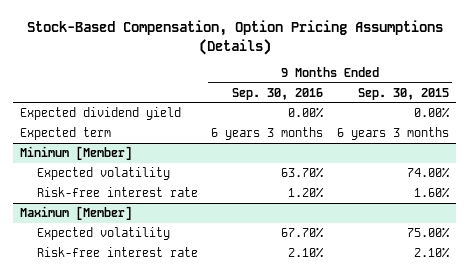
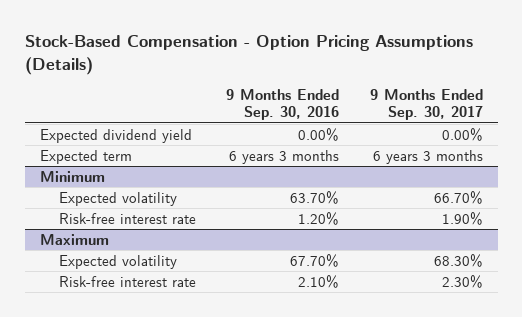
[26,20,443,55] Stock-Based Compensation, Option Pricing Assumptions (Details) -> [24,35,473,75] Stock-Based Compensation - Option Pricing Assumptions (Details)
[357,87,449,100] Sep. 30, 2015 -> none
none -> [369,88,483,121] 9 Months Ended Sep. 30, 2017
[20,146,133,161] Minimum [Member] -> [39,170,105,182] Minimum
[20,206,133,221] Maximum [Member] -> [39,233,109,245] Maximum

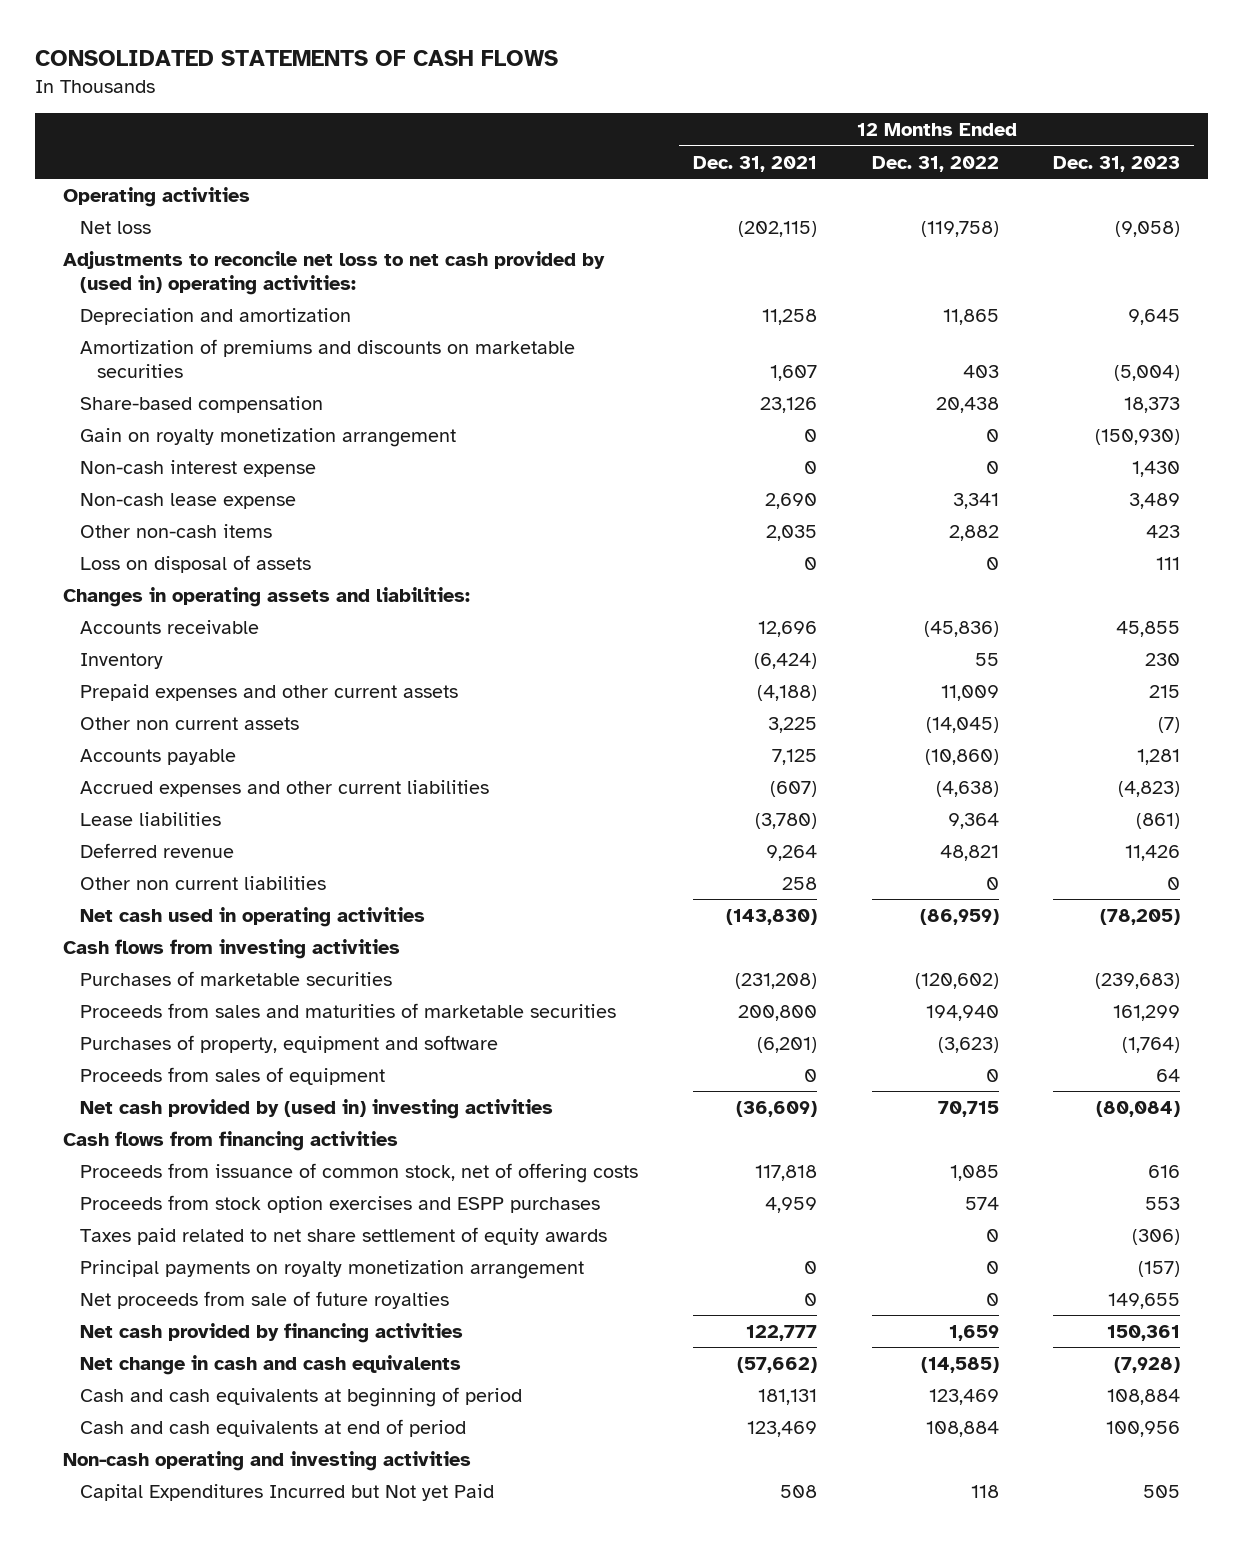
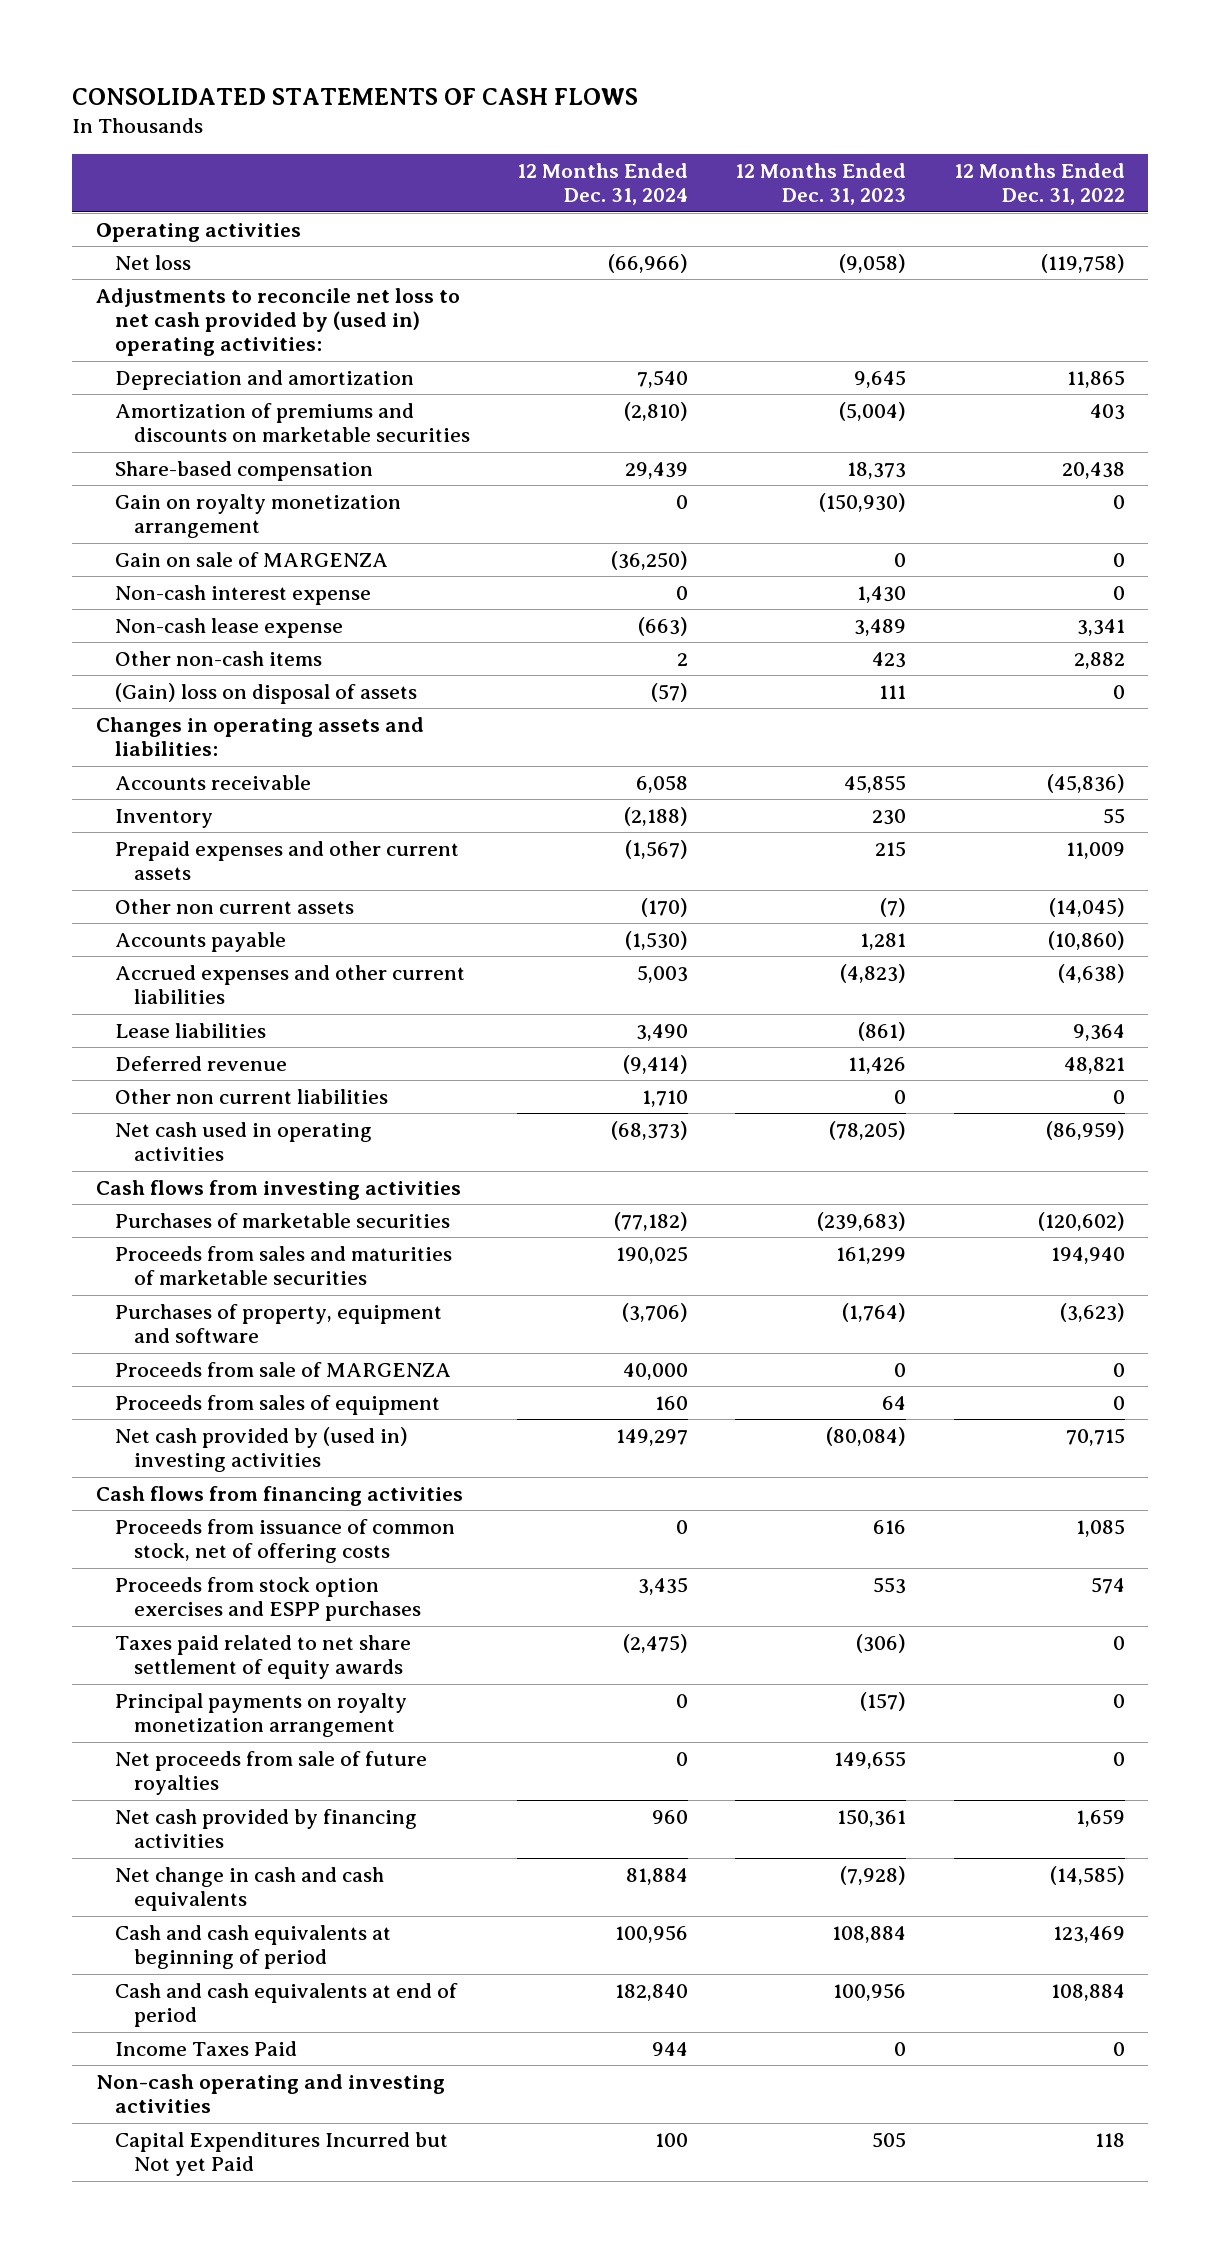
[692,155,817,172] Dec. 31, 2021 -> none
none -> [517,163,689,206] 12 Months Ended Dec. 31, 2024
none -> [114,551,388,567] Gain on sale of MARGENZA
[80,555,312,574] Loss on disposal of assets -> [114,682,417,704] (Gain) loss on disposal of assets
none -> [114,1361,451,1377] Proceeds from sale of MARGENZA
none -> [114,2040,297,2056] Income Taxes Paid

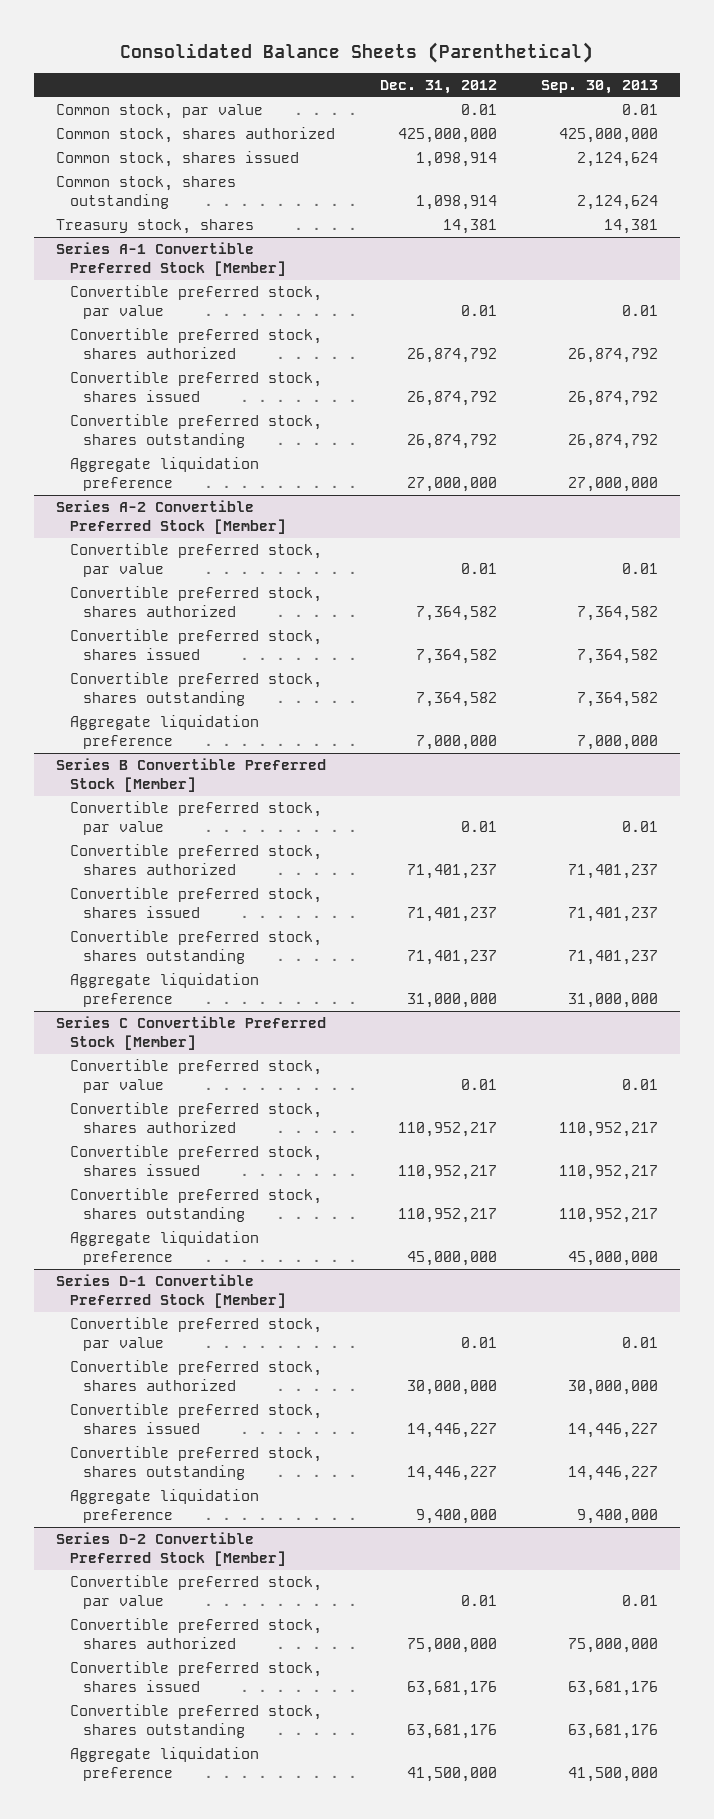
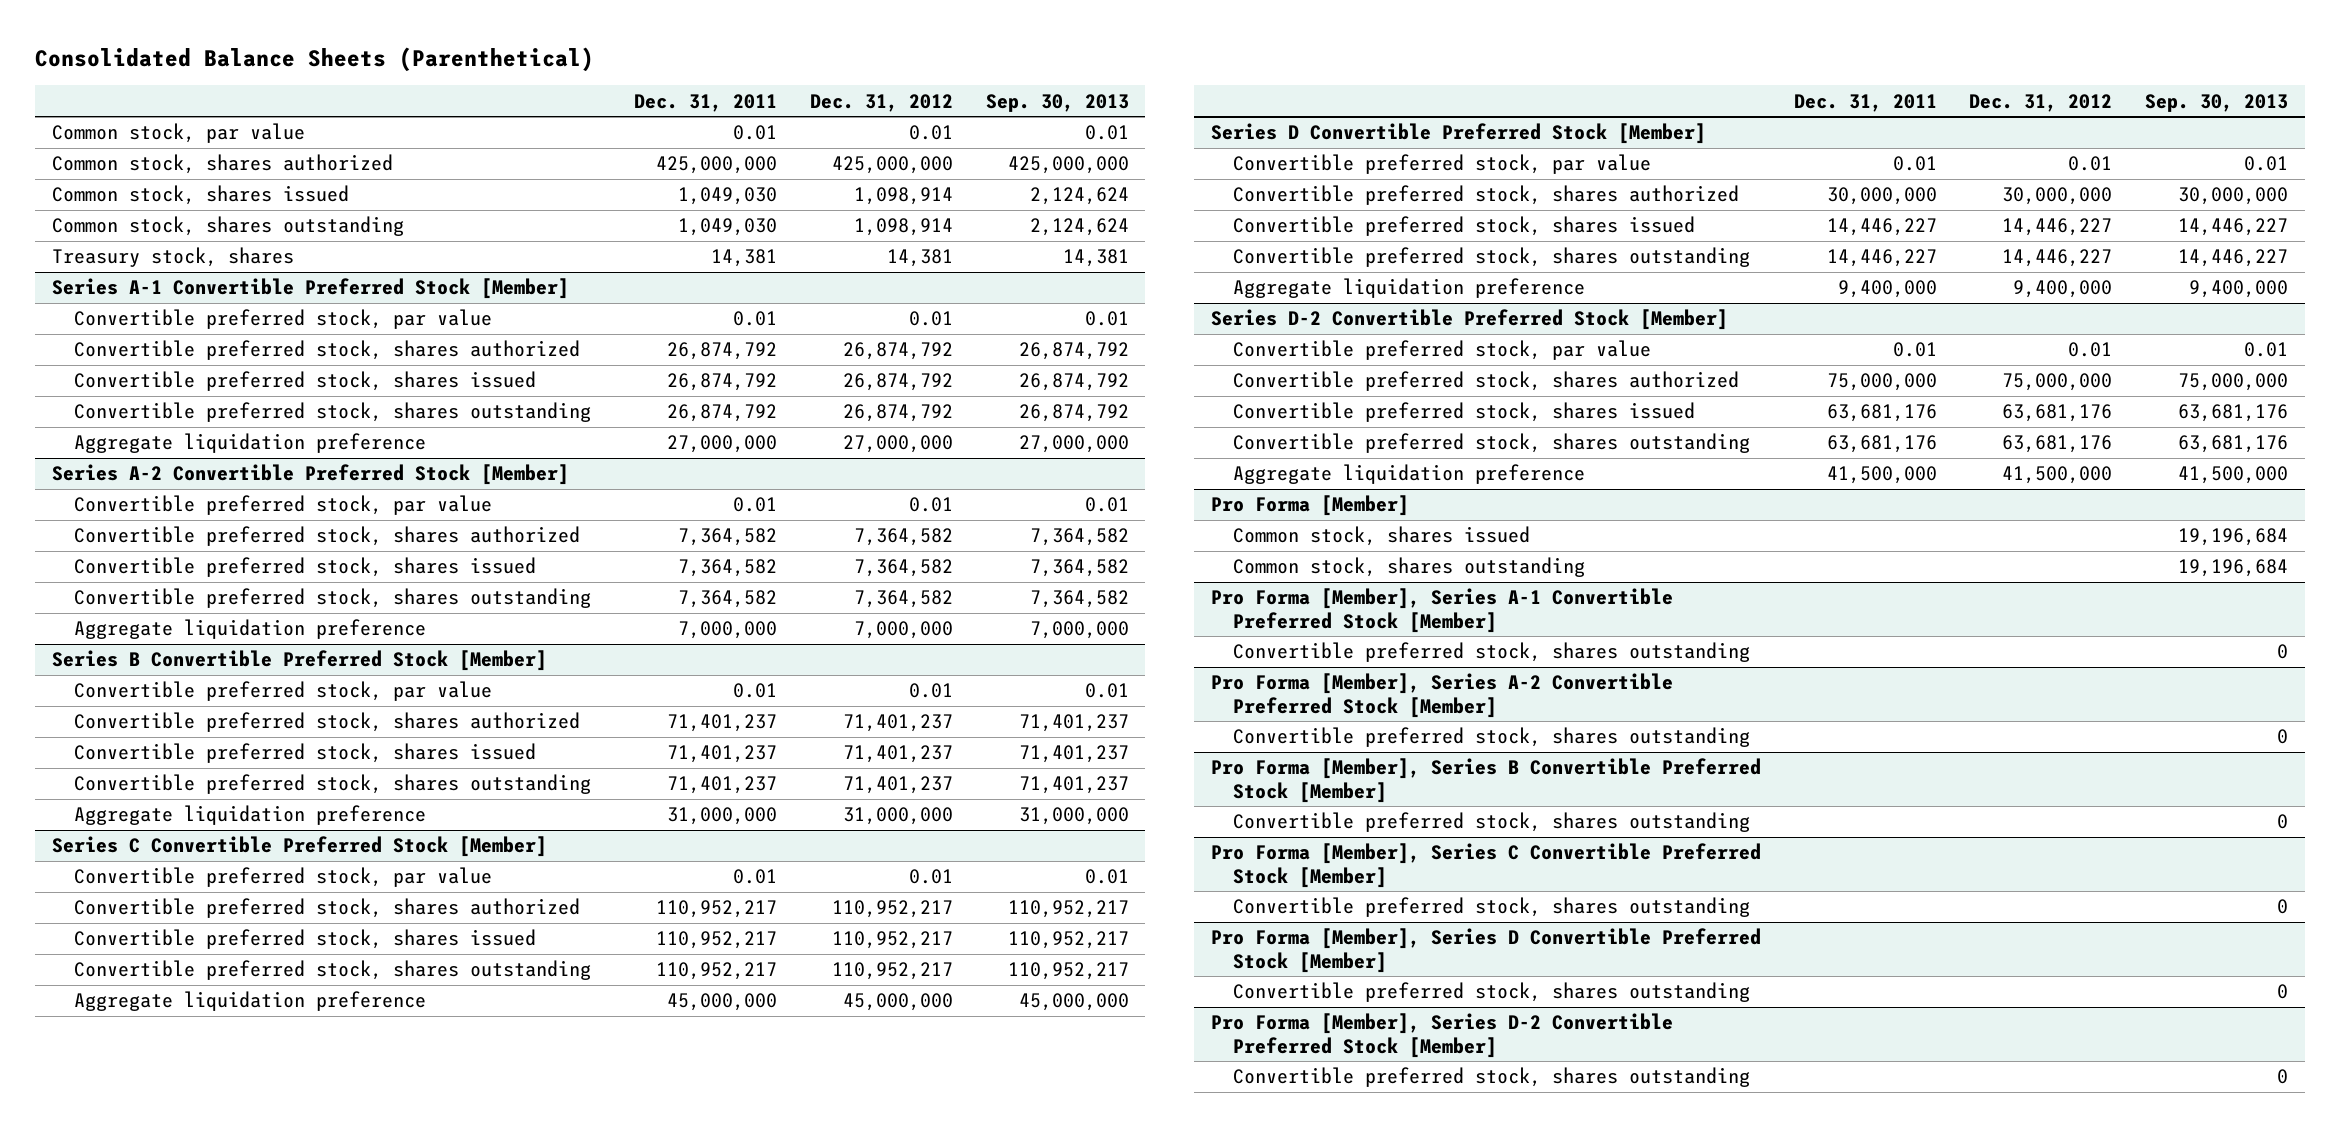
none -> [634,93,778,112] Dec. 31, 2011
[56,1274,286,1309] Series D-1 Convertible Preferred Stock [Member] -> [1210,123,1706,145] Series D Convertible Preferred Stock [Member]
none -> [1210,495,1409,517] Pro Forma [Member]
none -> [1233,526,1531,547] Common stock, shares issued
none -> [1233,557,1586,578] Common stock, shares outstanding
none -> [1210,588,1673,633] Pro Forma [Member], Series A-1 Convertible Preferred Stock [Member]
none -> [1233,642,1751,663] Convertible preferred stock, shares outstanding
none -> [1210,673,1673,718] Pro Forma [Member], Series A-2 Convertible Preferred Stock [Member]
none -> [1233,727,1751,748] Convertible preferred stock, shares outstanding
none -> [1210,758,1761,803] Pro Forma [Member], Series B Convertible Preferred Stock [Member]
none -> [1233,812,1751,833] Convertible preferred stock, shares outstanding
none -> [1210,843,1761,888] Pro Forma [Member], Series C Convertible Preferred Stock [Member]
none -> [1233,897,1751,918] Convertible preferred stock, shares outstanding
none -> [1210,928,1761,973] Pro Forma [Member], Series D Convertible Preferred Stock [Member]
none -> [1233,982,1751,1003] Convertible preferred stock, shares outstanding
none -> [1210,1013,1673,1058] Pro Forma [Member], Series D-2 Convertible Preferred Stock [Member]
none -> [1233,1067,1751,1088] Convertible preferred stock, shares outstanding

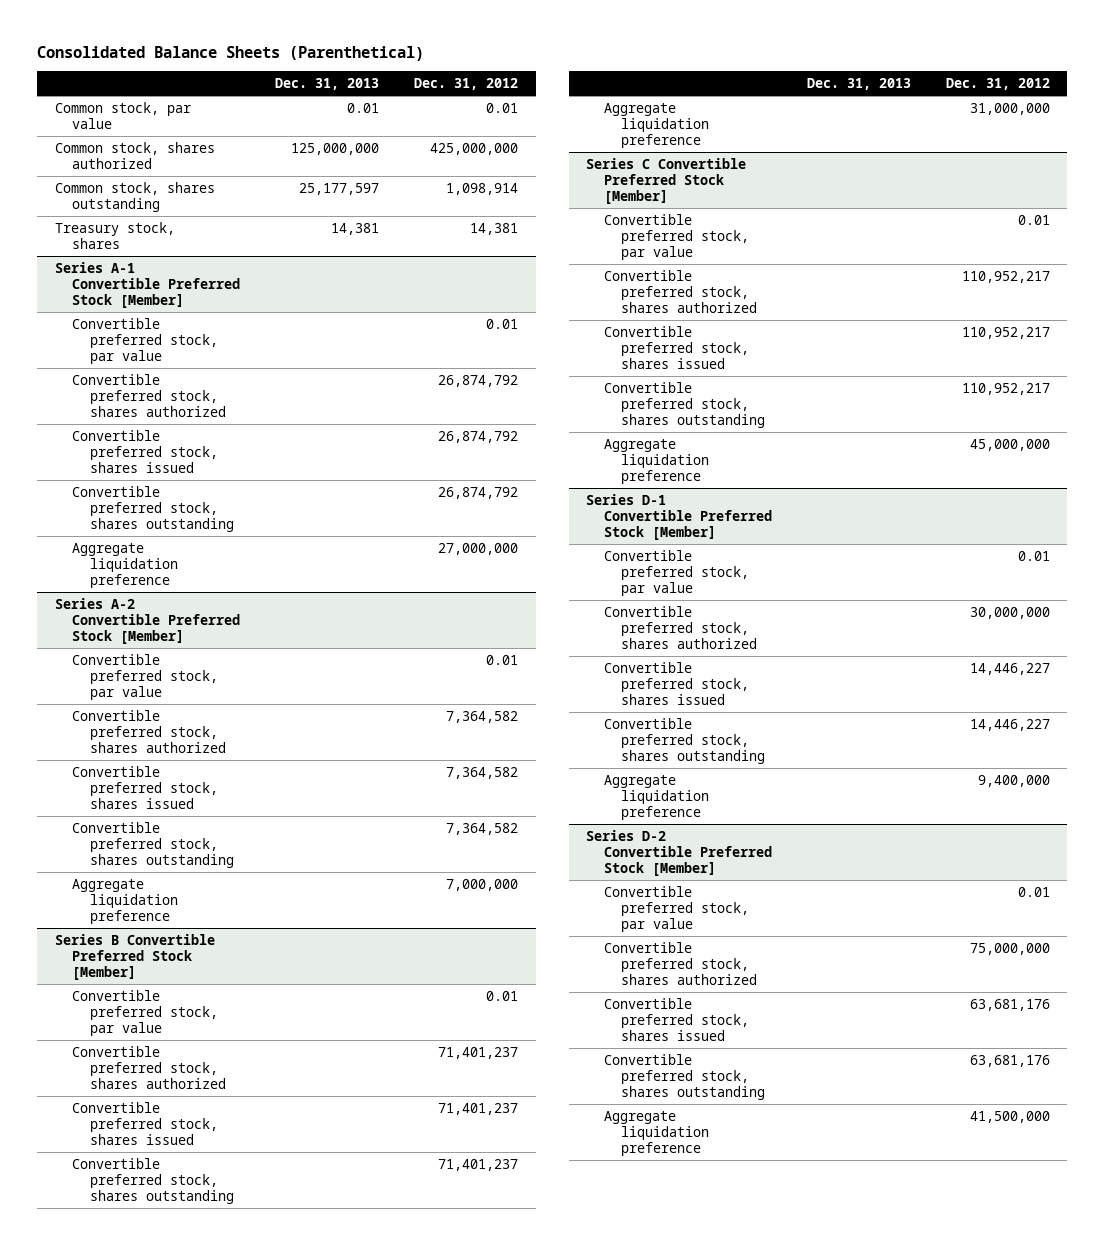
[634,93,778,112] Dec. 31, 2011 -> none
[985,93,1129,112] Sep. 30, 2013 -> none
none -> [275,78,380,91] Dec. 31, 2013
[51,185,349,206] Common stock, shares issued -> none
[1210,123,1706,145] Series D Convertible Preferred Stock [Member] -> [586,493,772,541] Series D-1 Convertible Preferred Stock [Member]
[1210,495,1409,517] Pro Forma [Member] -> none
[1233,526,1531,547] Common stock, shares issued -> none
[1233,557,1586,578] Common stock, shares outstanding -> none
[1210,588,1673,633] Pro Forma [Member], Series A-1 Convertible Preferred Stock [Member] -> none
[1233,642,1751,663] Convertible preferred stock, shares outstanding -> none
[1210,673,1673,718] Pro Forma [Member], Series A-2 Convertible Preferred Stock [Member] -> none
[1233,727,1751,748] Convertible preferred stock, shares outstanding -> none
[1210,758,1761,803] Pro Forma [Member], Series B Convertible Preferred Stock [Member] -> none
[1233,812,1751,833] Convertible preferred stock, shares outstanding -> none
[1210,843,1761,888] Pro Forma [Member], Series C Convertible Preferred Stock [Member] -> none
[1233,897,1751,918] Convertible preferred stock, shares outstanding -> none
[1210,928,1761,973] Pro Forma [Member], Series D Convertible Preferred Stock [Member] -> none
[1233,982,1751,1003] Convertible preferred stock, shares outstanding -> none
[1210,1013,1673,1058] Pro Forma [Member], Series D-2 Convertible Preferred Stock [Member] -> none
[1233,1067,1751,1088] Convertible preferred stock, shares outstanding -> none

